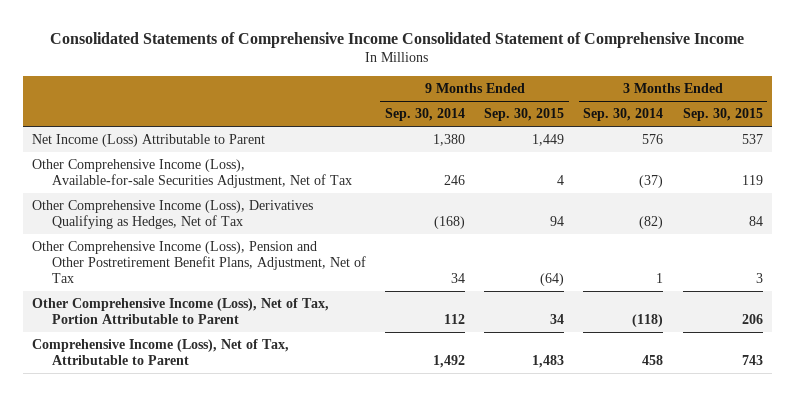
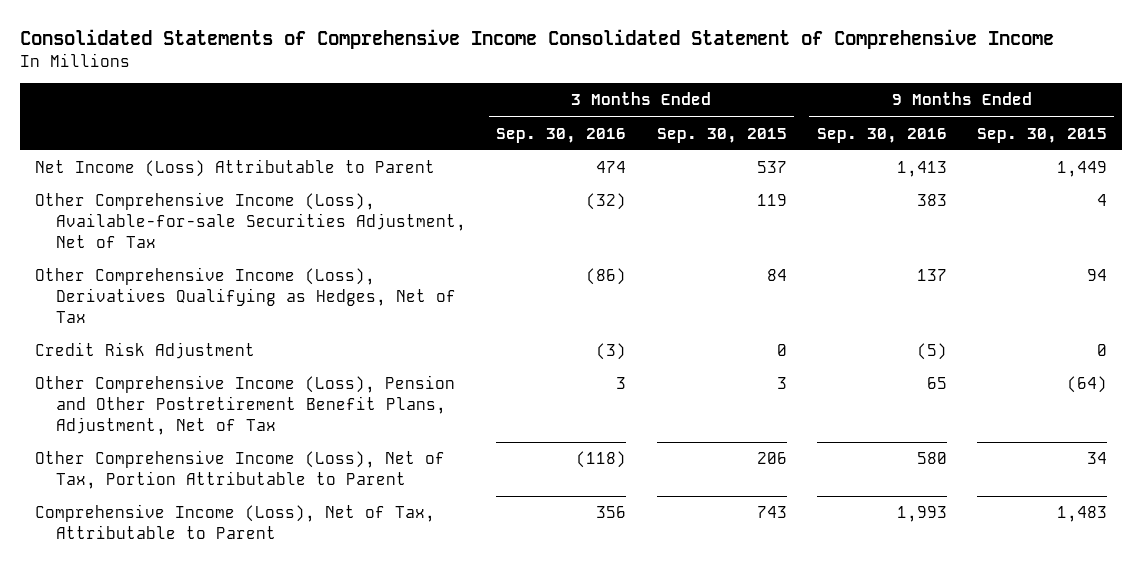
[385,108,466,122] Sep. 30, 2014 -> none
[583,108,664,122] Sep. 30, 2014 -> none
none -> [496,127,627,143] Sep. 30, 2016
none -> [816,127,947,143] Sep. 30, 2016
none -> [35,342,256,360] Credit Risk Adjustment

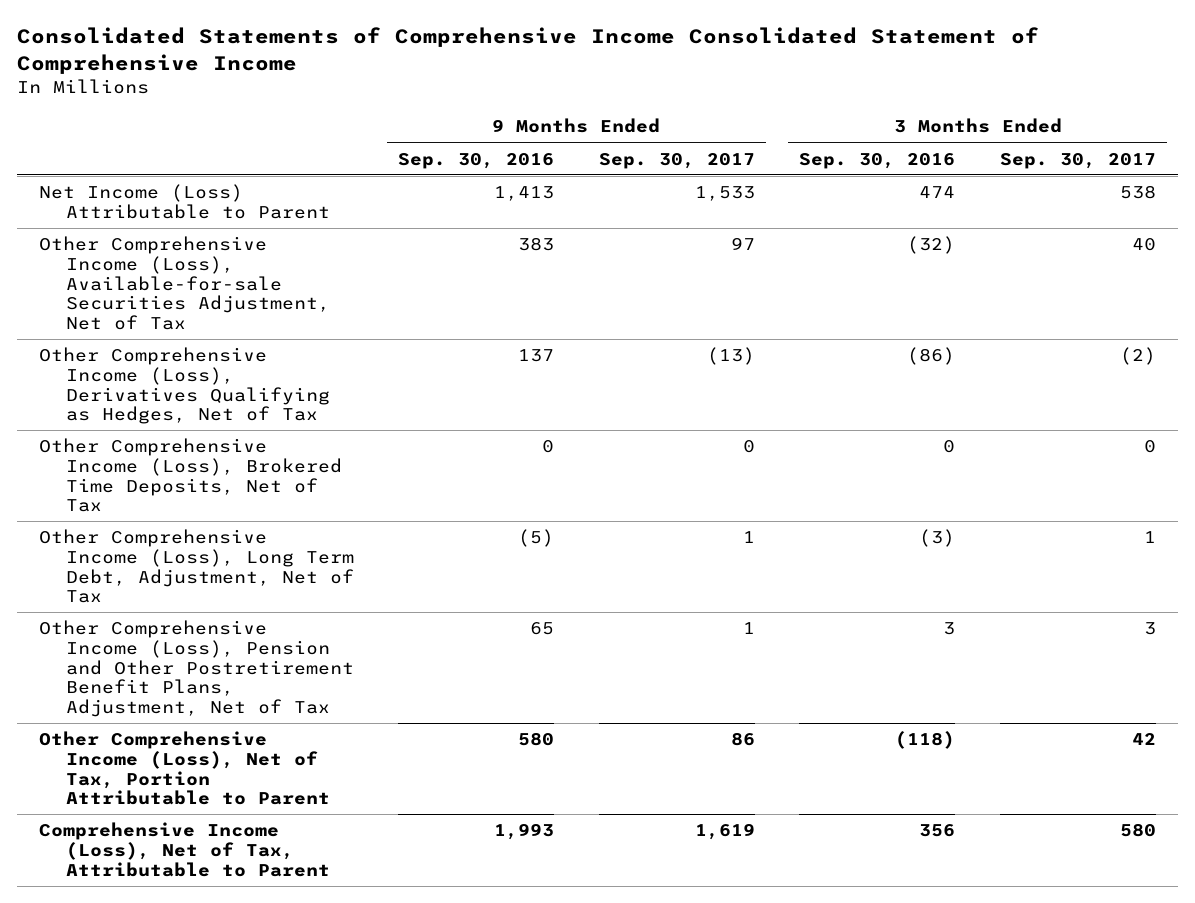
[656,127,787,143] Sep. 30, 2015 -> none
[976,127,1107,143] Sep. 30, 2015 -> none
none -> [598,152,755,169] Sep. 30, 2017
none -> [999,152,1156,169] Sep. 30, 2017
[35,342,256,360] Credit Risk Adjustment -> none
none -> [39,438,342,513] Other Comprehensive Income (Loss), Brokered Time Deposits, Net of Tax
none -> [39,529,354,604] Other Comprehensive Income (Loss), Long Term Debt, Adjustment, Net of Tax

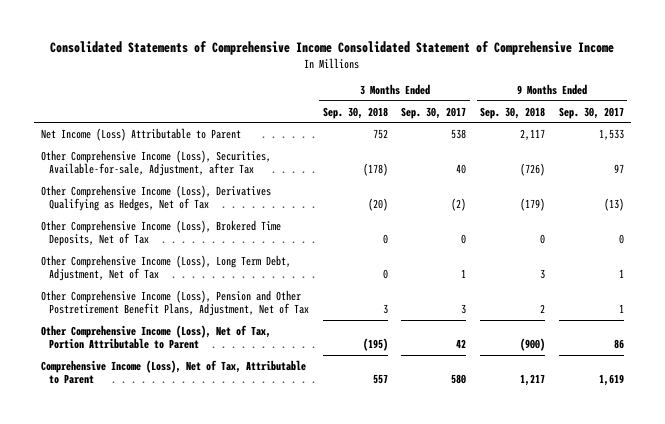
[398,152,555,169] Sep. 30, 2016 -> none
[799,152,956,169] Sep. 30, 2016 -> none
none -> [322,106,388,119] Sep. 30, 2018
none -> [480,106,546,119] Sep. 30, 2018
[39,236,330,331] Other Comprehensive Income (Loss), Available-for-sale Securities Adjustment, Net of Tax -> [40,149,271,177] Other Comprehensive Income (Loss), Securities, Available-for-sale, Adjustment, after Tax

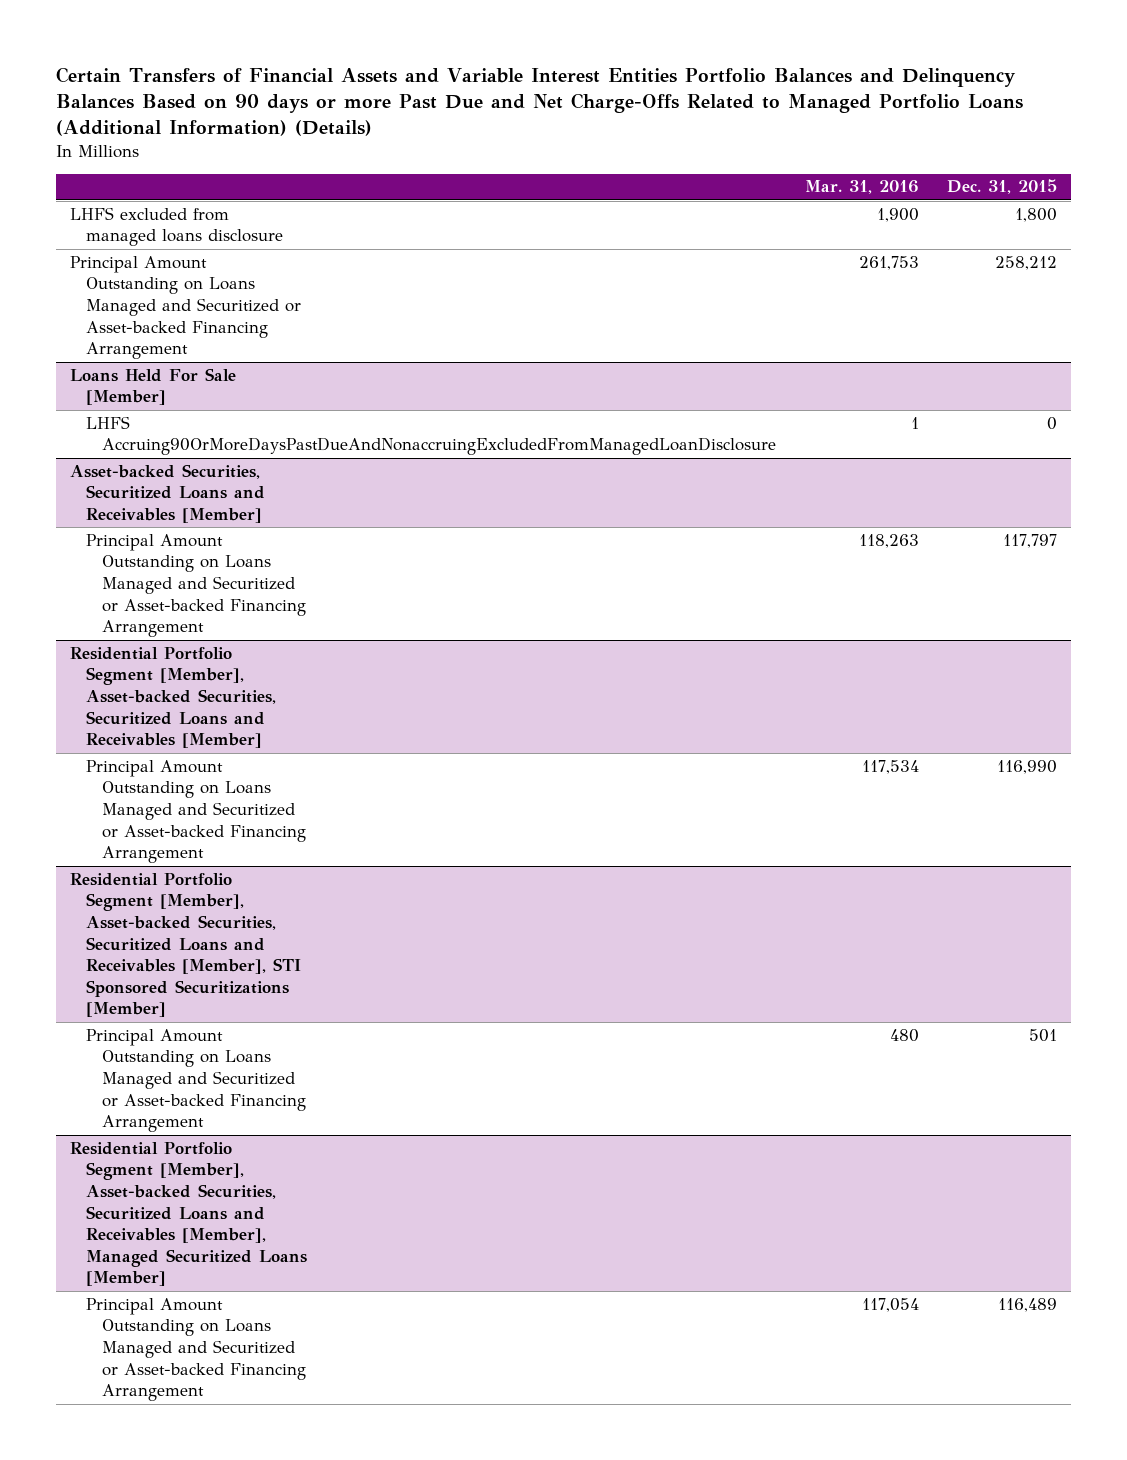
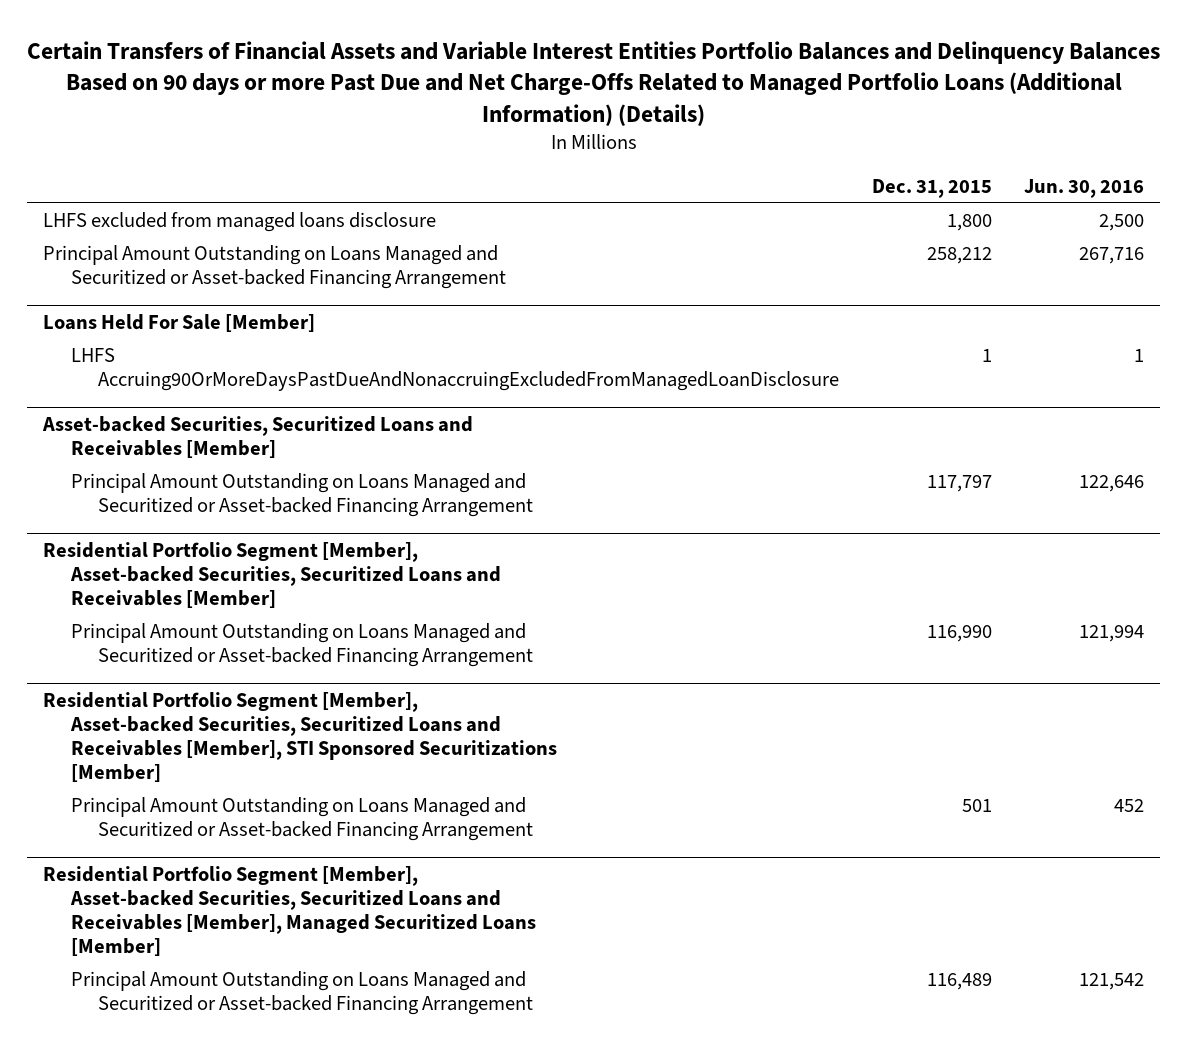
[804,180,919,195] Mar. 31, 2016 -> none
none -> [1024,178,1145,198] Jun. 30, 2016
[1047,416,1058,430] 0 -> [981,349,992,363] 1

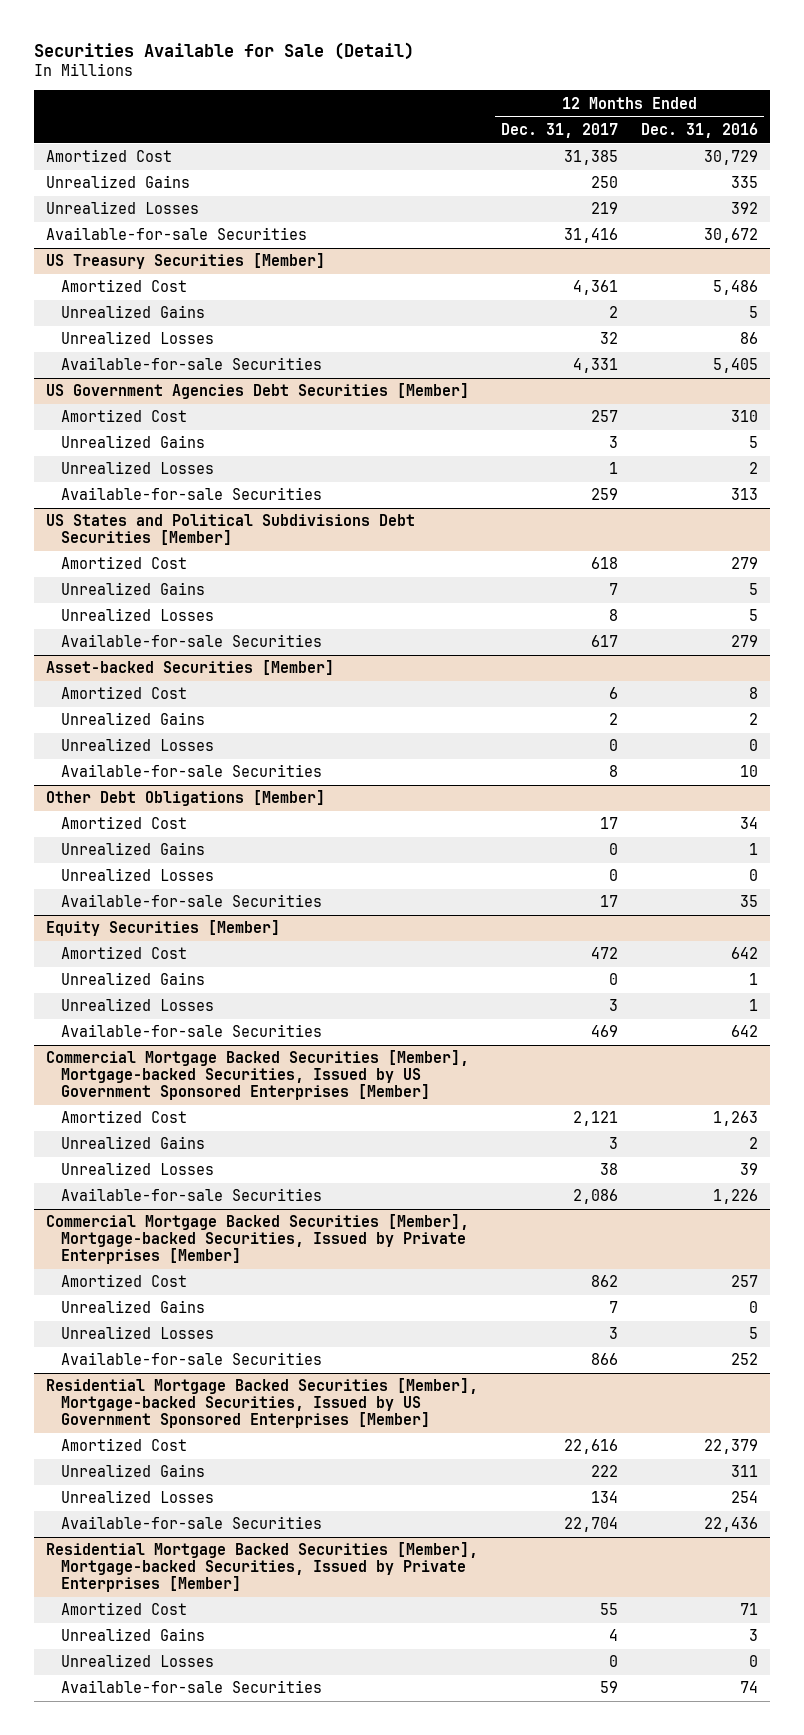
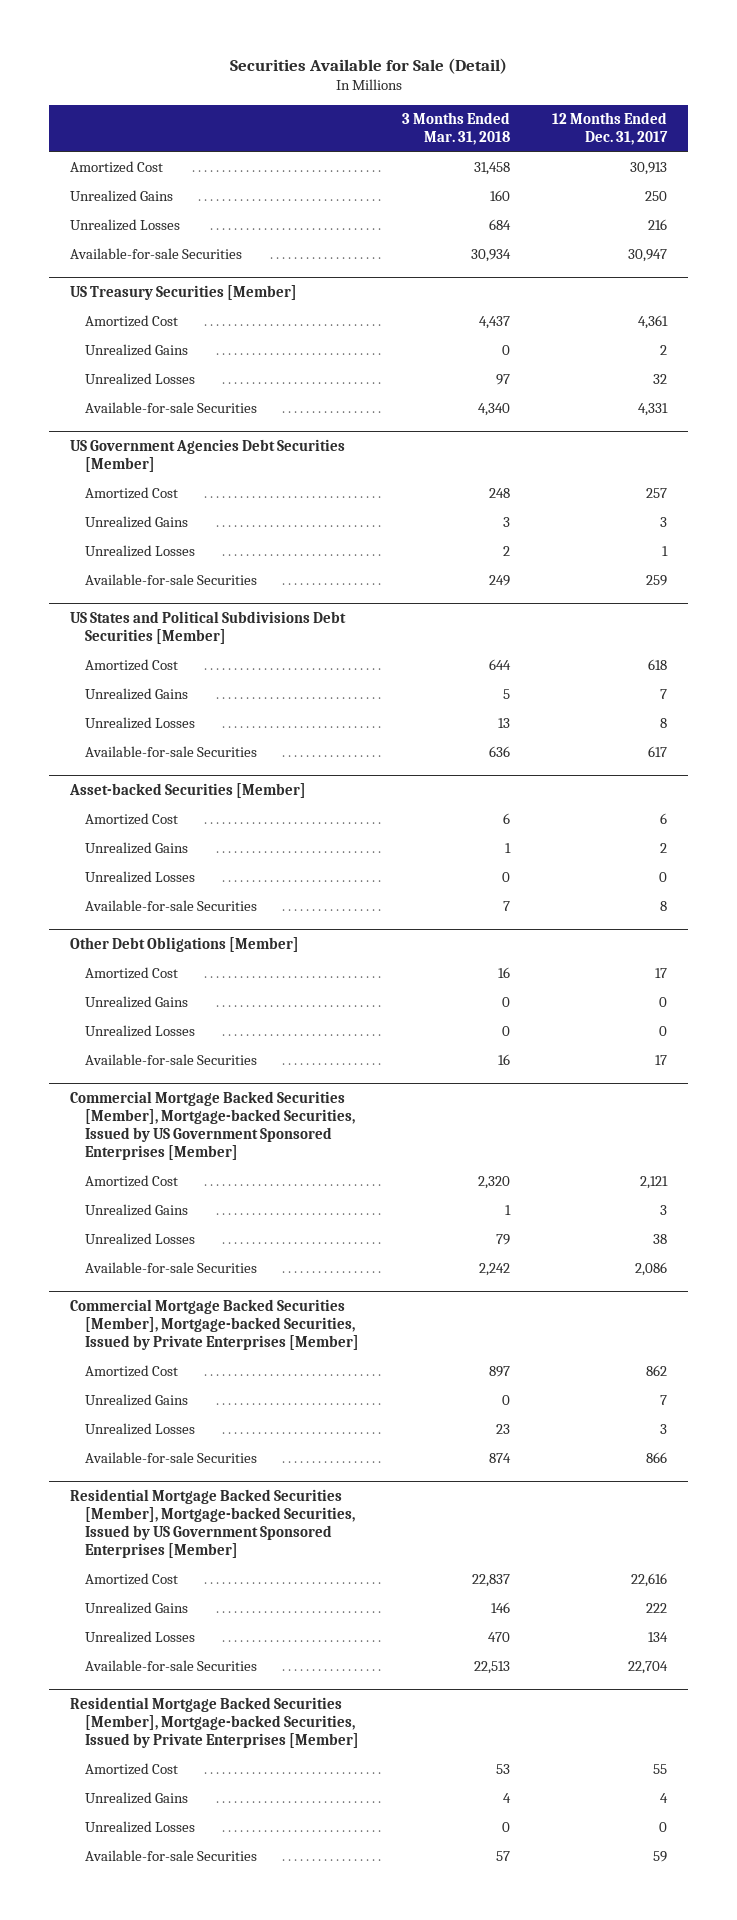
[641,123,759,139] Dec. 31, 2016 -> none
none -> [401,112,510,145] 3 Months Ended Mar. 31, 2018
[564,150,619,166] 31,385 -> [630,162,668,176] 30,913
[591,202,619,215] 219 -> [648,219,668,231] 216
[564,228,619,244] 31,416 -> [628,249,668,263] 30,947
[46,920,281,937] Equity Securities [Member] -> none
[61,946,188,960] Amortized Cost -> none
[61,972,206,986] Unrealized Gains -> none
[61,998,215,1012] Unrealized Losses -> none
[61,1024,323,1038] Available-for-sale Securities -> none

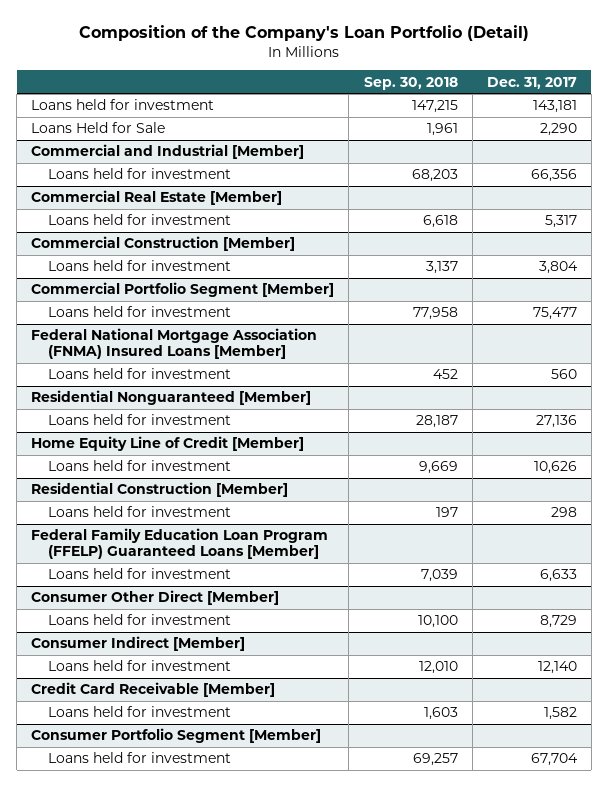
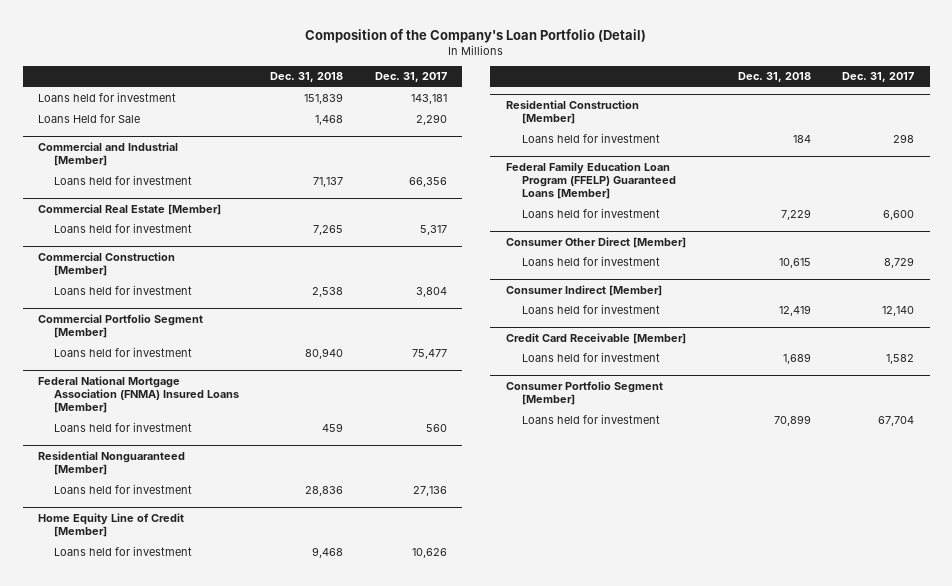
[363,76,458,90] Sep. 30, 2018 -> none
none -> [270,72,344,83] Dec. 31, 2018
[539,569,577,583] 6,633 -> [882,210,914,221] 6,600

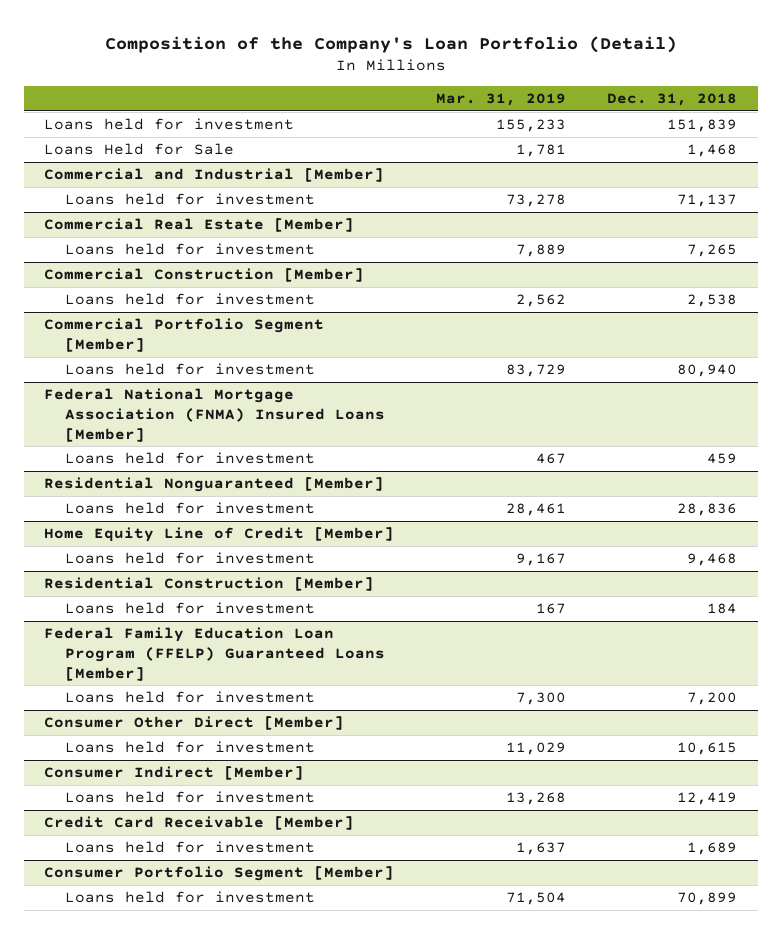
[374,72,447,83] Dec. 31, 2017 -> none
none -> [435,93,566,107] Mar. 31, 2019
[780,209,811,221] 7,229 -> [687,692,738,706] 7,200

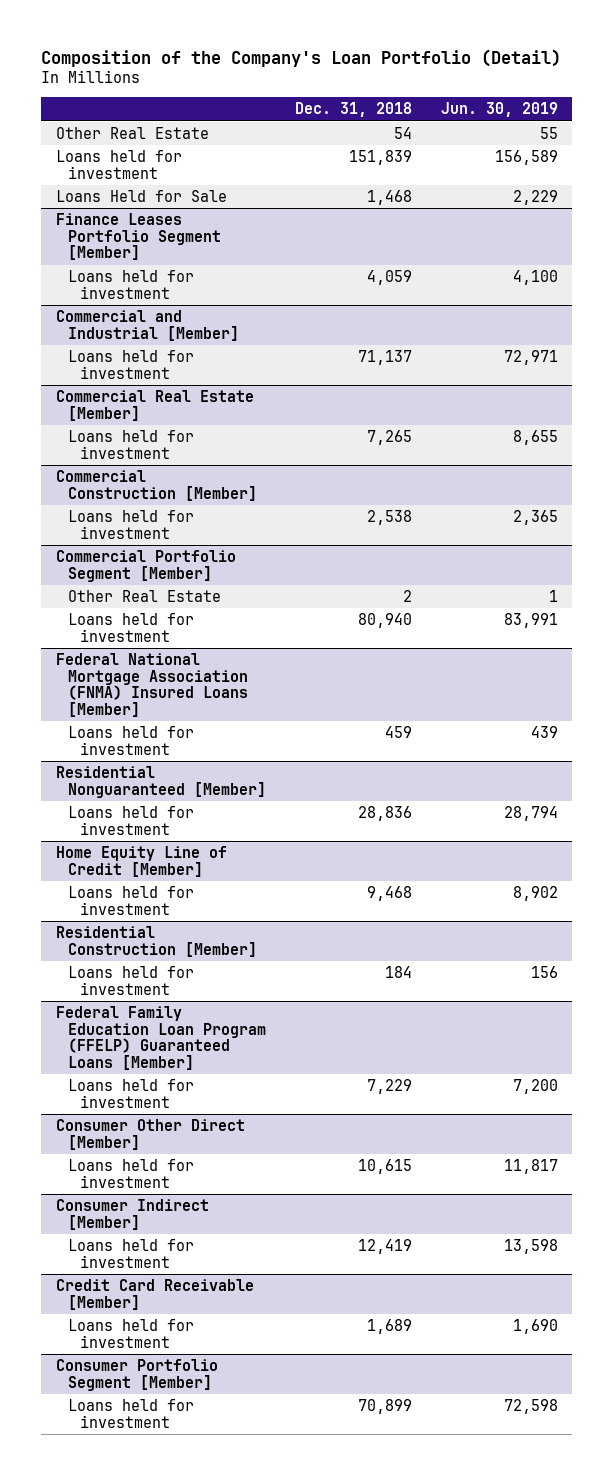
[435,93,566,107] Mar. 31, 2019 -> none
none -> [440,102,558,118] Jun. 30, 2019
none -> [55,126,209,139] Other Real Estate
none -> [55,212,222,261] Finance Leases Portfolio Segment [Member]
none -> [68,269,195,299] Loans held for investment
none -> [68,589,222,602] Other Real Estate
[687,692,738,706] 7,200 -> [366,1078,412,1094] 7,229

